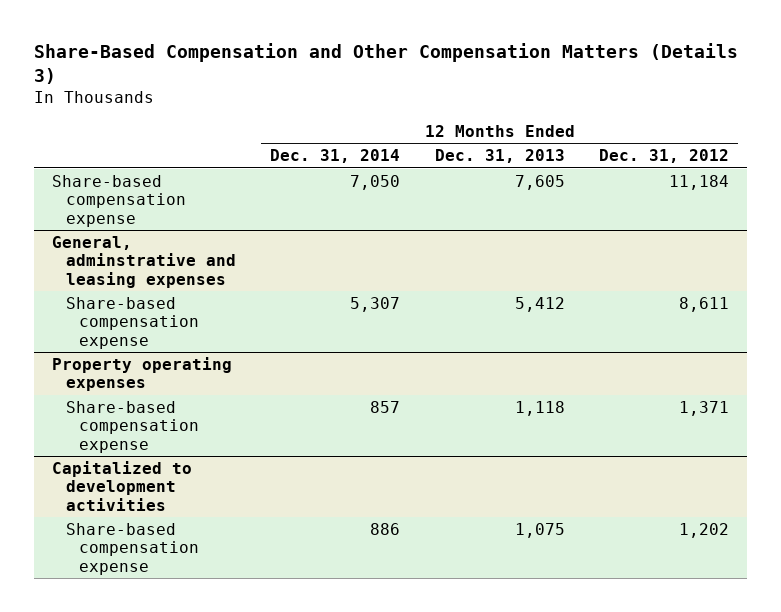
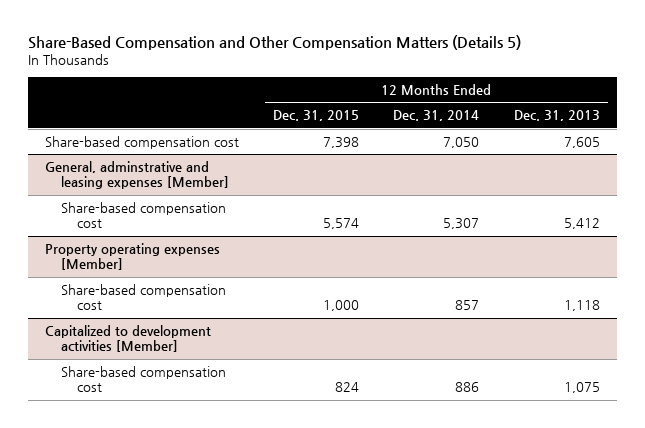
[34,43,739,85] Share-Based Compensation and Other Compensation Matters (Details 3) -> [27,35,521,51] Share-Based Compensation and Other Compensation Matters (Details 5)
[599,149,730,164] Dec. 31, 2012 -> none
none -> [273,110,360,122] Dec. 31, 2015
[51,174,186,227] Share-based compensation expense -> [44,136,239,150] Share-based compensation cost
[51,235,236,288] General, adminstrative and leasing expenses -> [44,161,229,190] General, adminstrative and leasing expenses [Member]
[65,296,200,349] Share-based compensation expense -> [60,202,226,229] Share-based compensation cost
[51,356,232,392] Property operating expenses -> [44,243,220,271] Property operating expenses [Member]
[65,400,200,453] Share-based compensation expense -> [60,284,226,311] Share-based compensation cost
[51,460,192,511] Capitalized to development activities -> [44,325,211,353] Capitalized to development activities [Member]
[65,522,200,575] Share-based compensation expense -> [60,366,226,393] Share-based compensation cost

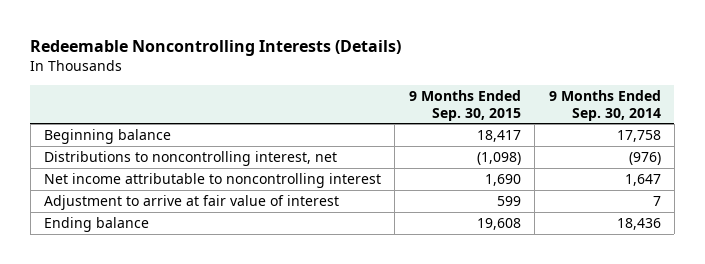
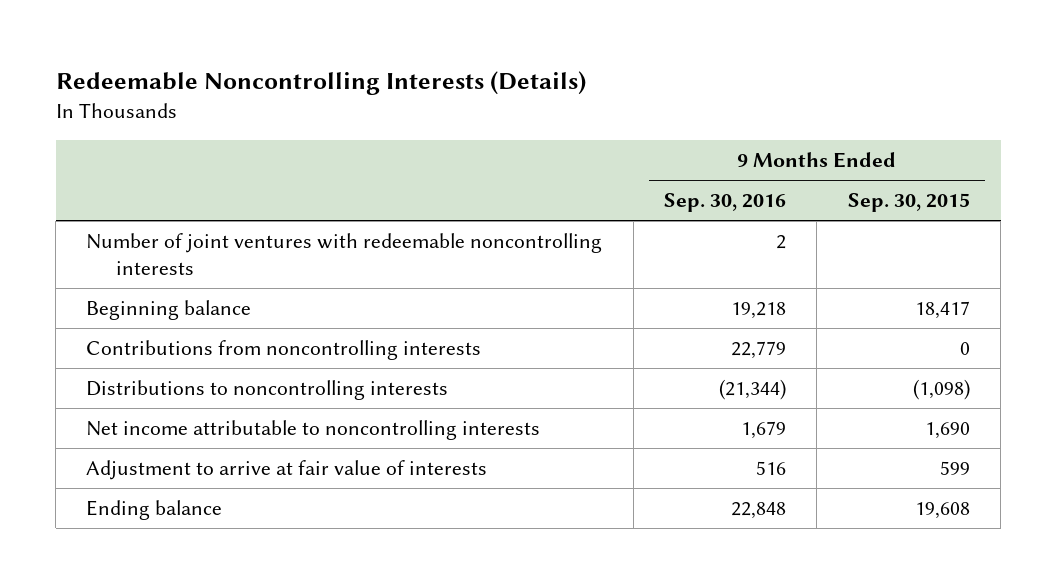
[548,89,661,121] 9 Months Ended Sep. 30, 2014 -> none
none -> [664,193,787,213] Sep. 30, 2016
none -> [86,233,603,275] Number of joint ventures with redeemable noncontrolling interests
none -> [86,340,482,361] Contributions from noncontrolling interests
[44,150,338,166] Distributions to noncontrolling interest, net -> [86,380,449,401] Distributions to noncontrolling interests
[44,172,382,188] Net income attributable to noncontrolling interest -> [86,420,541,441] Net income attributable to noncontrolling interests
[44,194,340,210] Adjustment to arrive at fair value of interest -> [86,460,488,481] Adjustment to arrive at fair value of interests

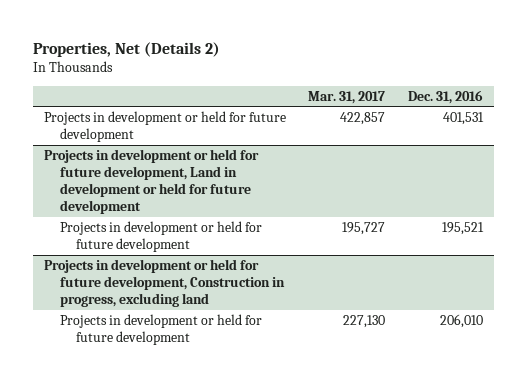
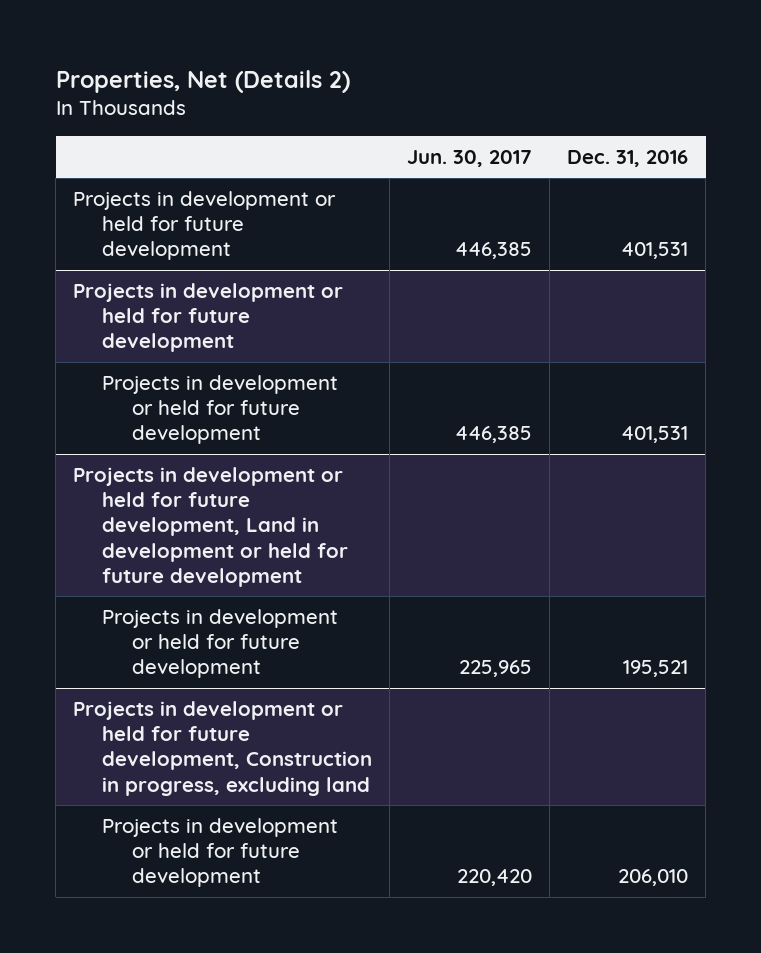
[308,90,386,104] Mar. 31, 2017 -> none
none -> [407,149,533,167] Jun. 30, 2017
none -> [73,282,344,353] Projects in development or held for future development
none -> [102,374,339,445] Projects in development or held for future development

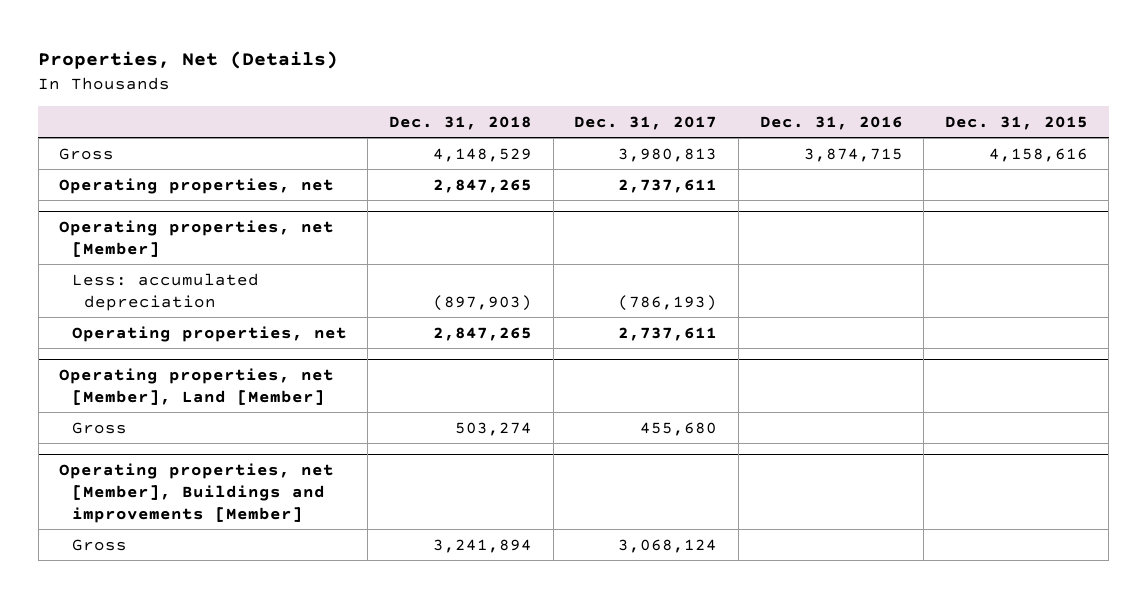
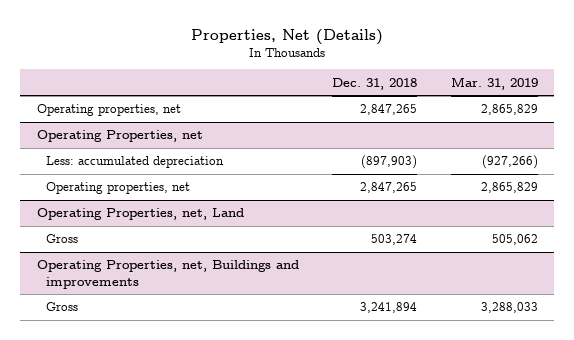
[574,115,718,130] Dec. 31, 2017 -> none
[759,115,903,130] Dec. 31, 2016 -> none
[944,115,1088,130] Dec. 31, 2015 -> none
none -> [450,76,538,90] Mar. 31, 2019
[59,147,115,160] Gross -> none
[59,219,335,257] Operating properties, net [Member] -> [36,130,203,143] Operating Properties, net
[59,367,335,405] Operating properties, net [Member], Land [Member] -> [36,208,244,221] Operating Properties, net, Land
[59,462,335,523] Operating properties, net [Member], Buildings and improvements [Member] -> [36,260,299,289] Operating Properties, net, Buildings and improvements

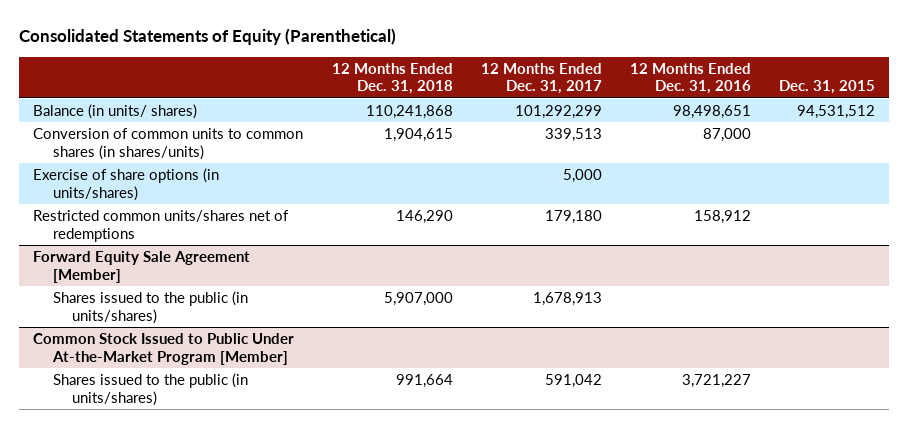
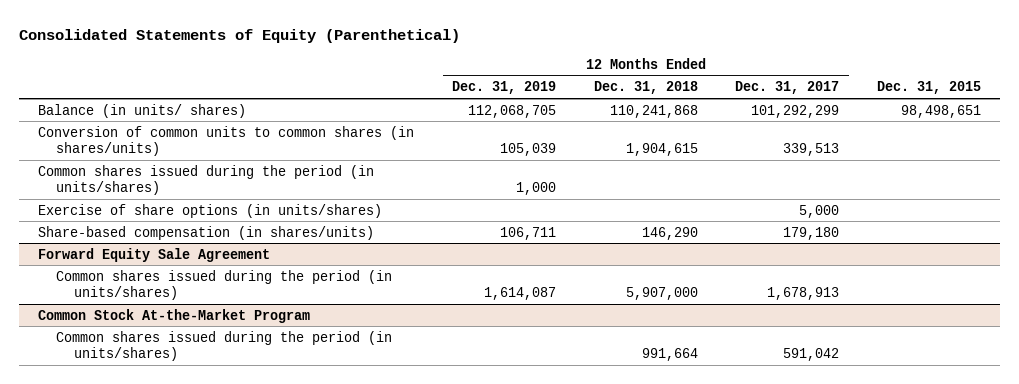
[629,62,751,95] 12 Months Ended Dec. 31, 2016 -> none
none -> [451,81,556,95] Dec. 31, 2019
[796,104,875,119] 94,531,512 -> [900,104,981,118] 98,498,651
none -> [38,164,375,196] Common shares issued during the period (in units/shares)
[33,209,290,242] Restricted common units/shares net of redemptions -> [38,225,375,240] Share-based compensation (in shares/units)
[33,250,251,283] Forward Equity Sale Agreement [Member] -> [38,247,271,262] Forward Equity Sale Agreement
[52,290,248,324] Shares issued to the public (in units/shares) -> [55,269,392,301] Common shares issued during the period (in units/shares)
[33,332,295,365] Common Stock Issued to Public Under At-the-Market Program [Member] -> [38,308,311,323] Common Stock At-the-Market Program
[52,372,248,406] Shares issued to the public (in units/shares) -> [55,330,392,362] Common shares issued during the period (in units/shares)

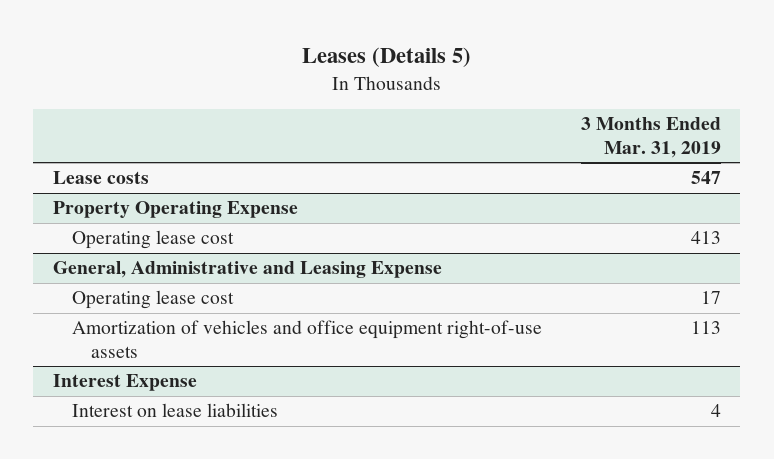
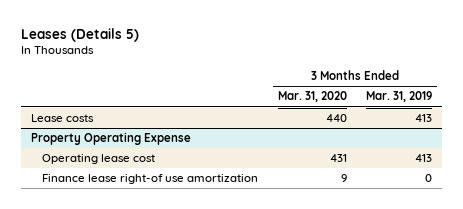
none -> [277,91,347,103] Mar. 31, 2020
[690,171,721,185] 547 -> [415,114,433,123] 413
[52,261,442,279] General, Administrative and Leasing Expense -> none
[71,290,234,310] Operating lease cost -> none
[52,374,197,392] Interest Expense -> none
[71,403,278,418] Interest on lease liabilities -> none
[71,320,542,358] Amortization of vehicles and office equipment right-of-use assets -> [41,174,258,185] Finance lease right-of use amortization
[690,321,721,335] 113 -> [425,174,433,183] 0

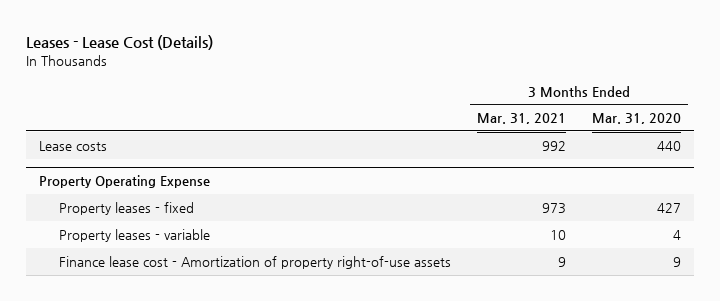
[20,27,139,42] Leases (Details 5) -> [26,34,214,50] Leases - Lease Cost (Details)
[366,91,433,103] Mar. 31, 2019 -> none
none -> [476,113,566,125] Mar. 31, 2021
[41,154,155,165] Operating lease cost -> none
none -> [58,201,194,215] Property leases - fixed
none -> [58,228,210,242] Property leases - variable
[41,174,258,185] Finance lease right-of use amortization -> [58,255,451,269] Finance lease cost - Amortization of property right-of-use assets

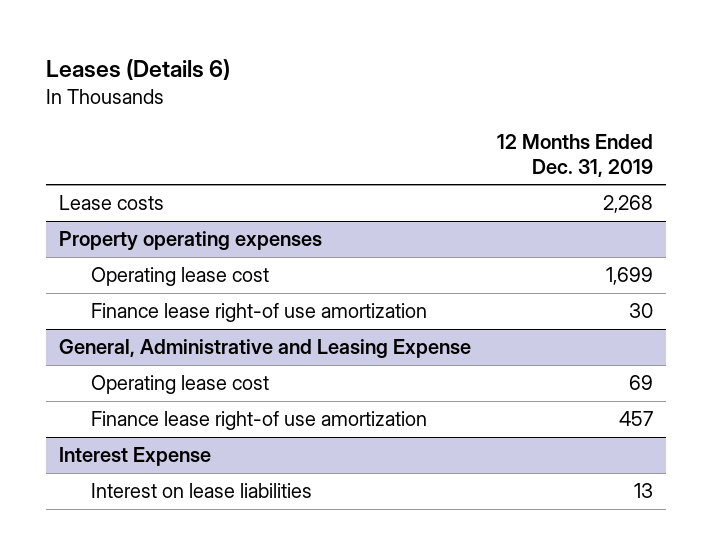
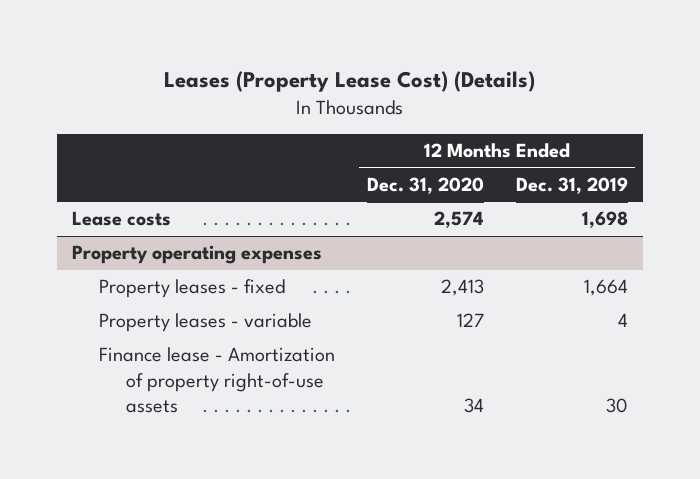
[45,59,230,81] Leases (Details 6) -> [163,71,535,93] Leases (Property Lease Cost) (Details)
none -> [366,176,484,194] Dec. 31, 2020
[603,195,654,214] 2,268 -> [581,211,628,229] 1,698
[90,267,269,287] Operating lease cost -> none
[59,339,472,359] General, Administrative and Leasing Expense -> none
[90,375,269,395] Operating lease cost -> none
[90,411,427,431] Finance lease right-of use amortization -> none
[59,447,212,467] Interest Expense -> none
[90,483,312,499] Interest on lease liabilities -> none
none -> [99,279,286,299] Property leases - fixed
none -> [99,313,313,333] Property leases - variable
[90,303,427,323] Finance lease right-of use amortization -> [99,347,336,413] Finance lease - Amortization of property right-of-use assets

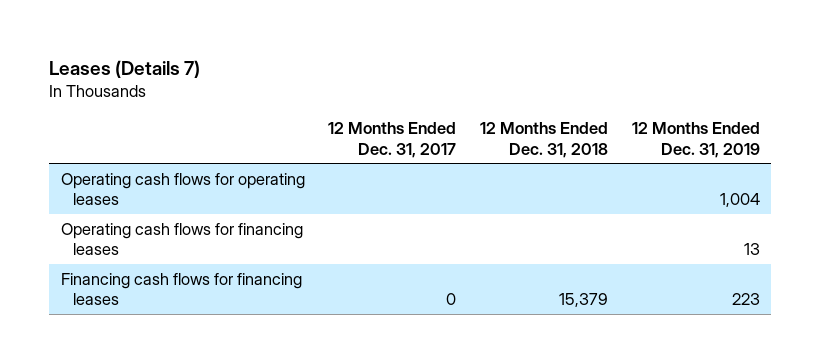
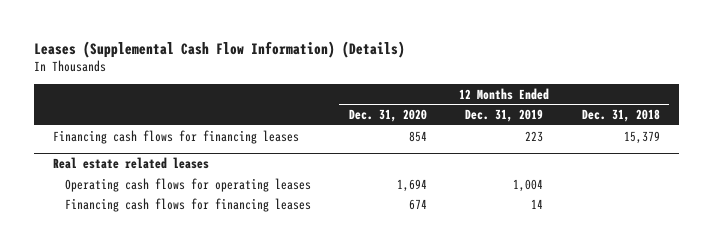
[49,59,201,78] Leases (Details 7) -> [34,40,406,58] Leases (Supplemental Cash Flow Information) (Details)
[328,122,457,158] 12 Months Ended Dec. 31, 2017 -> none
none -> [348,108,427,122] Dec. 31, 2020
[60,172,305,206] Operating cash flows for operating leases -> none
[60,222,303,256] Operating cash flows for financing leases -> none
none -> [53,157,210,170] Real estate related leases
none -> [64,177,311,192] Operating cash flows for operating leases
none -> [64,197,311,212] Financing cash flows for financing leases

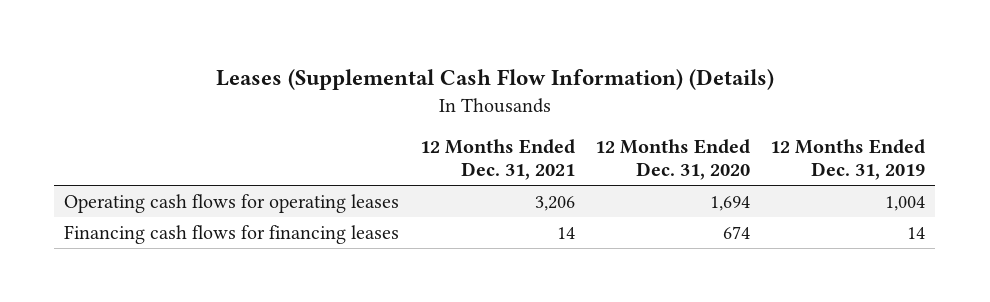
[581,108,660,122] Dec. 31, 2018 -> none
none -> [419,139,575,181] 12 Months Ended Dec. 31, 2021
[53,129,300,144] Financing cash flows for financing leases -> none
[53,157,210,170] Real estate related leases -> none

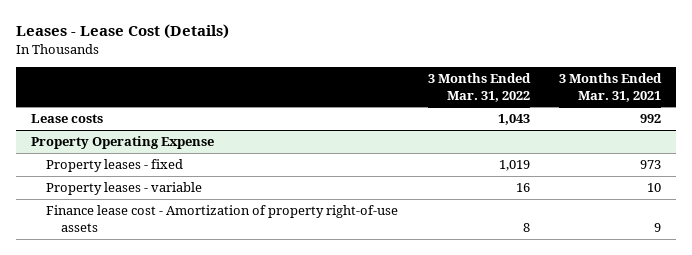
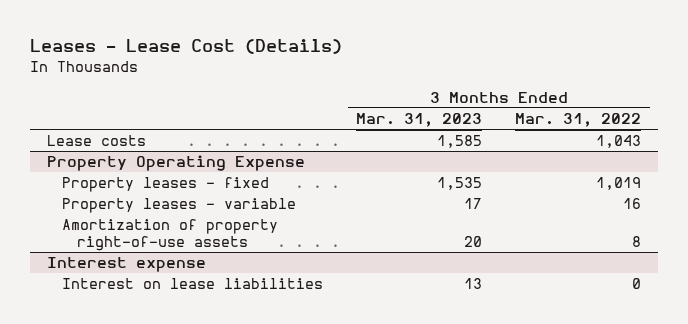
[559,72,663,102] 3 Months Ended Mar. 31, 2021 -> none
none -> [356,112,483,127] Mar. 31, 2023
[45,205,398,232] Finance lease cost - Amortization of property right-of-use assets -> [61,219,278,252] Amortization of property right-of-use assets
none -> [46,257,206,273] Interest expense
none -> [61,278,323,290] Interest on lease liabilities

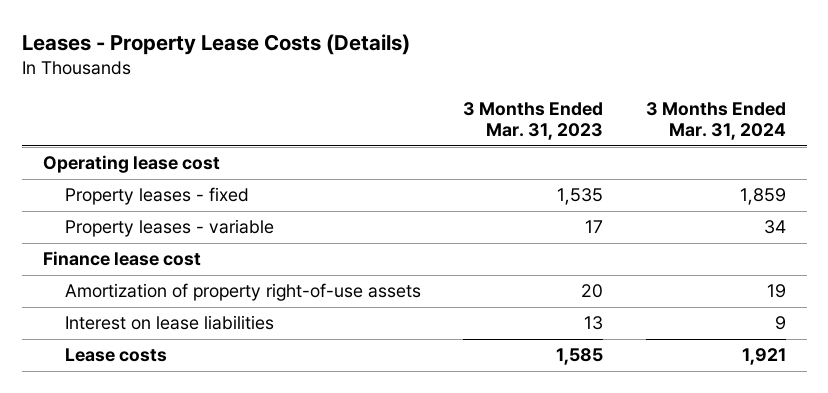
[29,39,342,55] Leases - Lease Cost (Details) -> [21,33,410,55] Leases - Property Lease Costs (Details)
[515,112,642,127] Mar. 31, 2022 -> none
none -> [645,101,786,141] 3 Months Ended Mar. 31, 2024
[46,155,305,172] Property Operating Expense -> none
none -> [42,155,220,174] Operating lease cost
none -> [42,251,201,267] Finance lease cost
[46,257,206,273] Interest expense -> none
[46,135,146,147] Lease costs -> [65,348,168,363] Lease costs

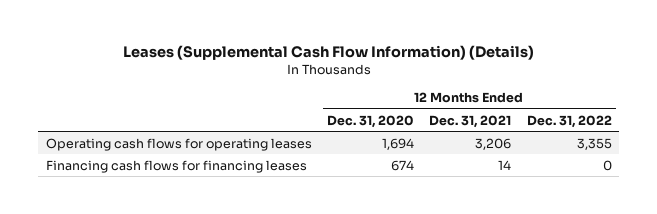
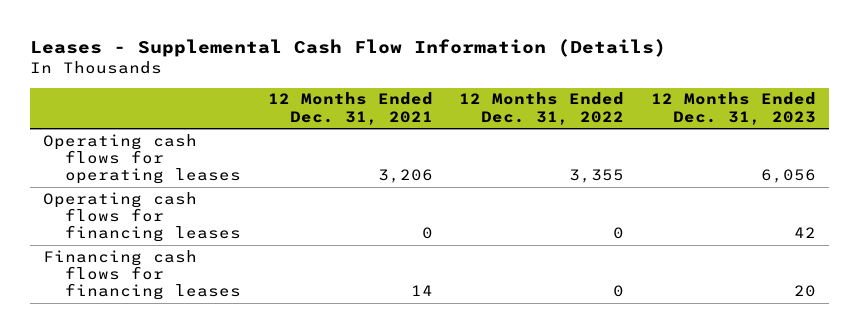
[122,45,534,61] Leases (Supplemental Cash Flow Information) (Details) -> [29,38,666,57] Leases - Supplemental Cash Flow Information (Details)
[327,114,415,128] Dec. 31, 2020 -> none
none -> [650,92,816,125] 12 Months Ended Dec. 31, 2023
none -> [42,191,242,243] Operating cash flows for financing leases

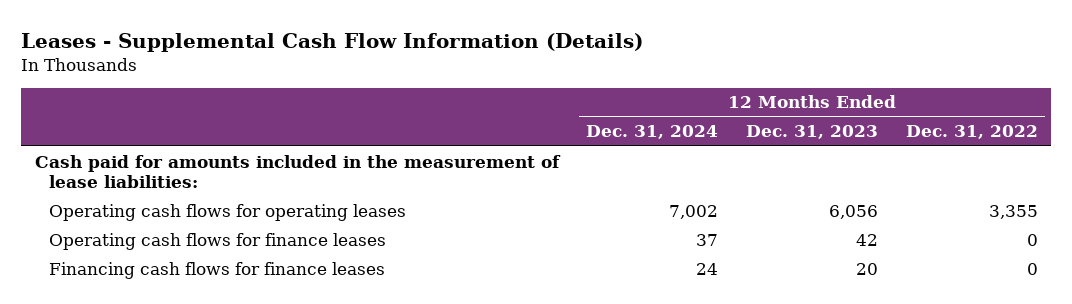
[267,92,433,125] 12 Months Ended Dec. 31, 2021 -> none
none -> [586,125,719,140] Dec. 31, 2024
none -> [34,154,561,189] Cash paid for amounts included in the measurement of lease liabilities:
[42,191,242,243] Operating cash flows for financing leases -> [49,232,387,250] Operating cash flows for finance leases
[42,249,242,301] Financing cash flows for financing leases -> [49,261,386,279] Financing cash flows for finance leases

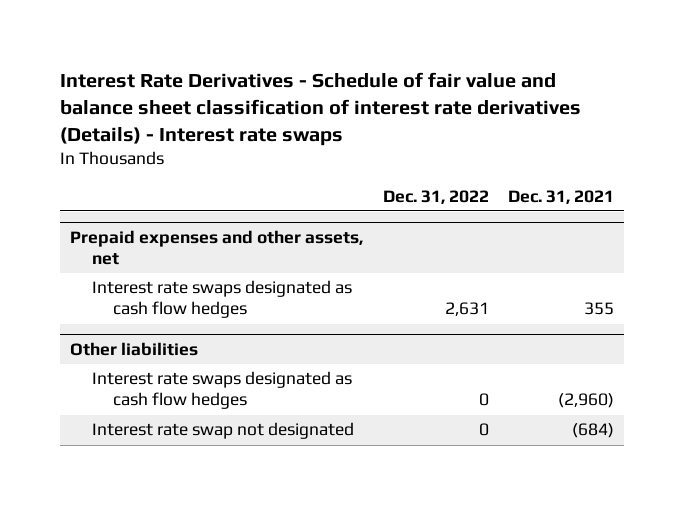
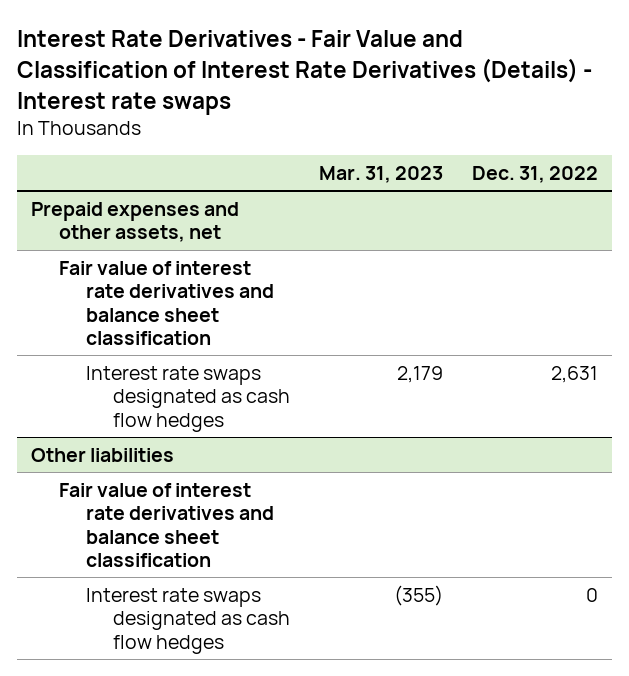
[60,71,582,146] Interest Rate Derivatives - Schedule of fair value and balance sheet classification of interest rate derivatives (Details) - Interest rate swaps -> [16,30,592,115] Interest Rate Derivatives - Fair Value and Classification of Interest Rate Derivatives (Details) - Interest rate swaps
[508,189,615,204] Dec. 31, 2021 -> none
none -> [319,165,444,183] Mar. 31, 2023
none -> [58,260,275,345] Fair value of interest rate derivatives and balance sheet classification
none -> [58,482,275,567] Fair value of interest rate derivatives and balance sheet classification
[91,422,354,440] Interest rate swap not designated -> none

